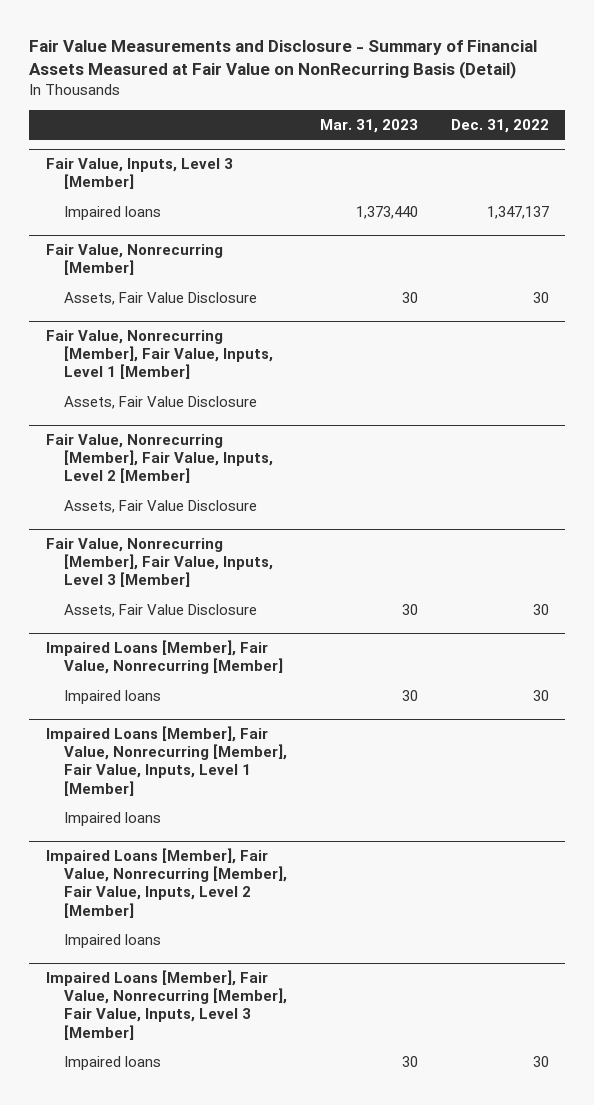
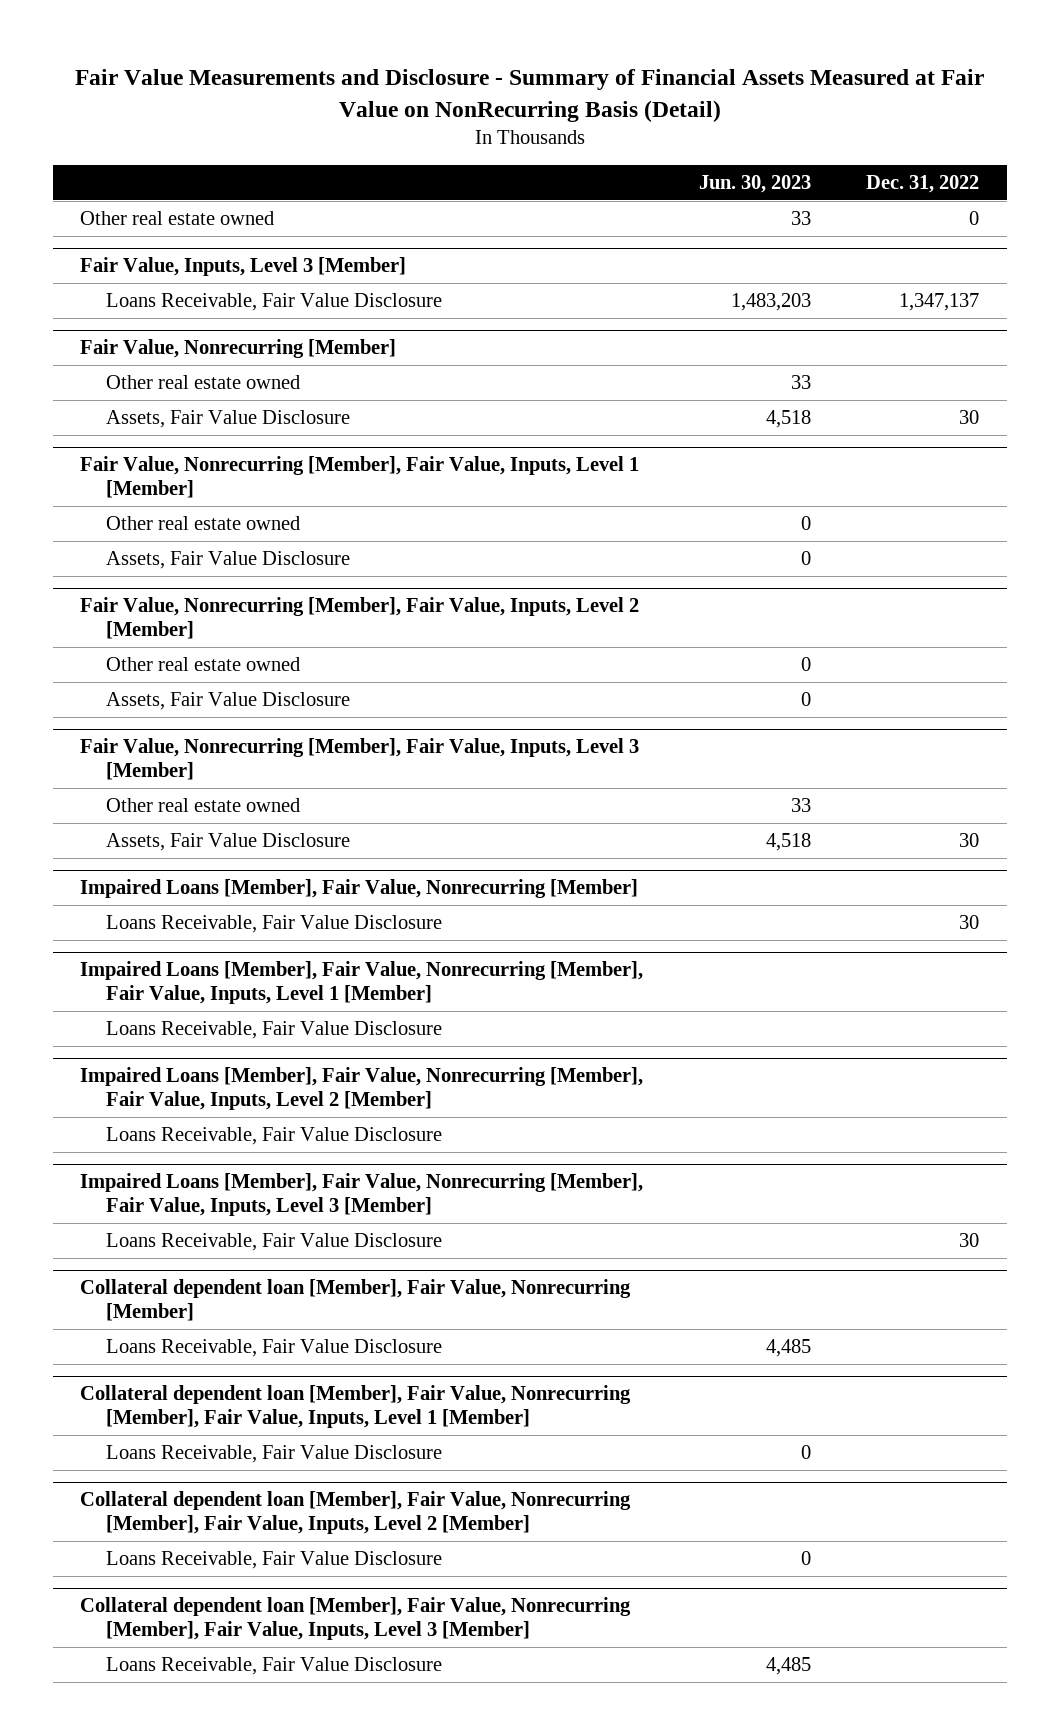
[319,118,418,133] Mar. 31, 2023 -> none
none -> [698,174,811,193] Jun. 30, 2023
none -> [80,211,275,226] Other real estate owned
[63,205,161,220] Impaired loans -> [106,293,443,312] Loans Receivable, Fair Value Disclosure
none -> [106,375,301,390] Other real estate owned
none -> [106,516,301,531] Other real estate owned
none -> [106,657,301,672] Other real estate owned
none -> [106,798,301,813] Other real estate owned
[63,689,161,704] Impaired loans -> [106,915,443,934] Loans Receivable, Fair Value Disclosure
[63,811,161,826] Impaired loans -> [106,1021,443,1040] Loans Receivable, Fair Value Disclosure
[63,933,161,948] Impaired loans -> [106,1127,443,1146] Loans Receivable, Fair Value Disclosure
[63,1055,161,1070] Impaired loans -> [106,1233,443,1252] Loans Receivable, Fair Value Disclosure
none -> [80,1279,632,1322] Collateral dependent loan [Member], Fair Value, Nonrecurring [Member]
none -> [106,1339,443,1358] Loans Receivable, Fair Value Disclosure
none -> [80,1385,632,1429] Collateral dependent loan [Member], Fair Value, Nonrecurring [Member], Fair Value, Inputs, Level 1 [Member]
none -> [106,1445,443,1464] Loans Receivable, Fair Value Disclosure
none -> [80,1491,632,1535] Collateral dependent loan [Member], Fair Value, Nonrecurring [Member], Fair Value, Inputs, Level 2 [Member]
none -> [106,1551,443,1570] Loans Receivable, Fair Value Disclosure
none -> [80,1597,632,1641] Collateral dependent loan [Member], Fair Value, Nonrecurring [Member], Fair Value, Inputs, Level 3 [Member]
none -> [106,1657,443,1676] Loans Receivable, Fair Value Disclosure

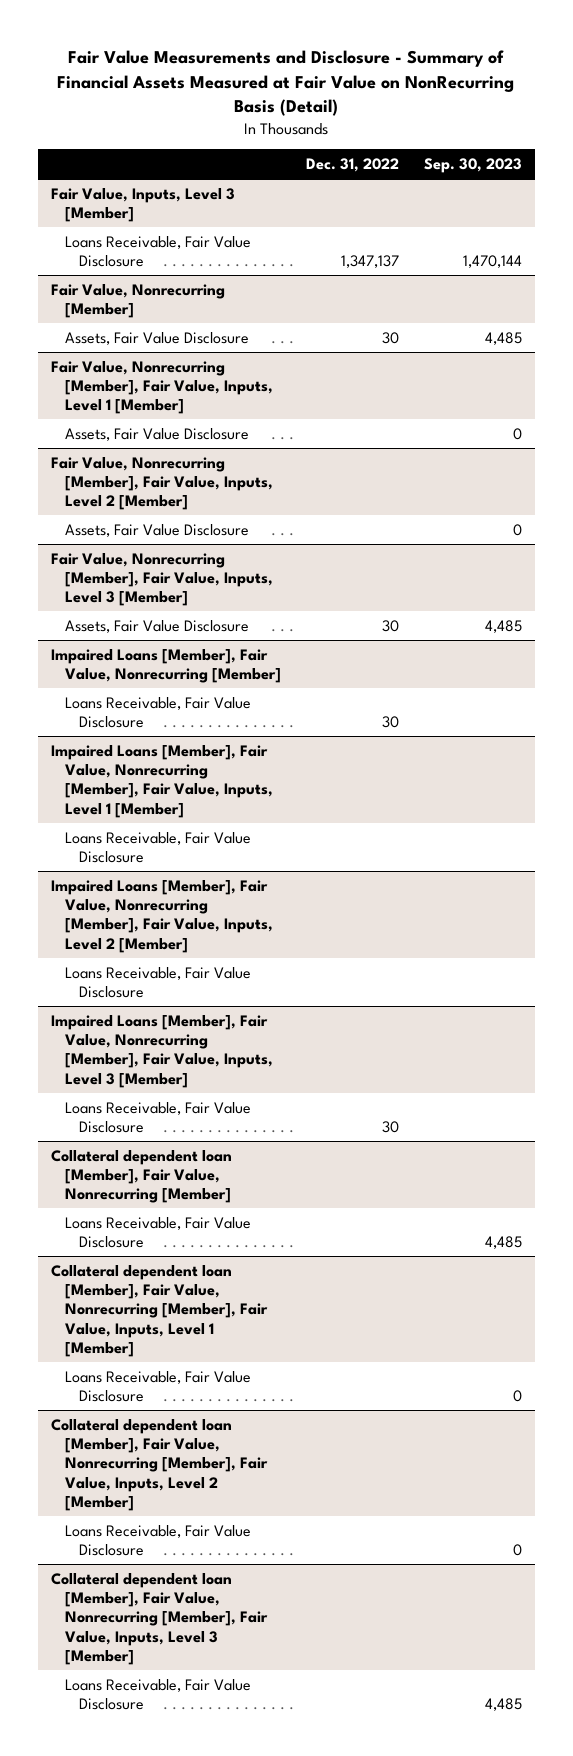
[698,174,811,193] Jun. 30, 2023 -> none
none -> [424,157,523,173] Sep. 30, 2023
[80,211,275,226] Other real estate owned -> none
[106,375,301,390] Other real estate owned -> none
[106,516,301,531] Other real estate owned -> none
[106,657,301,672] Other real estate owned -> none
[106,798,301,813] Other real estate owned -> none

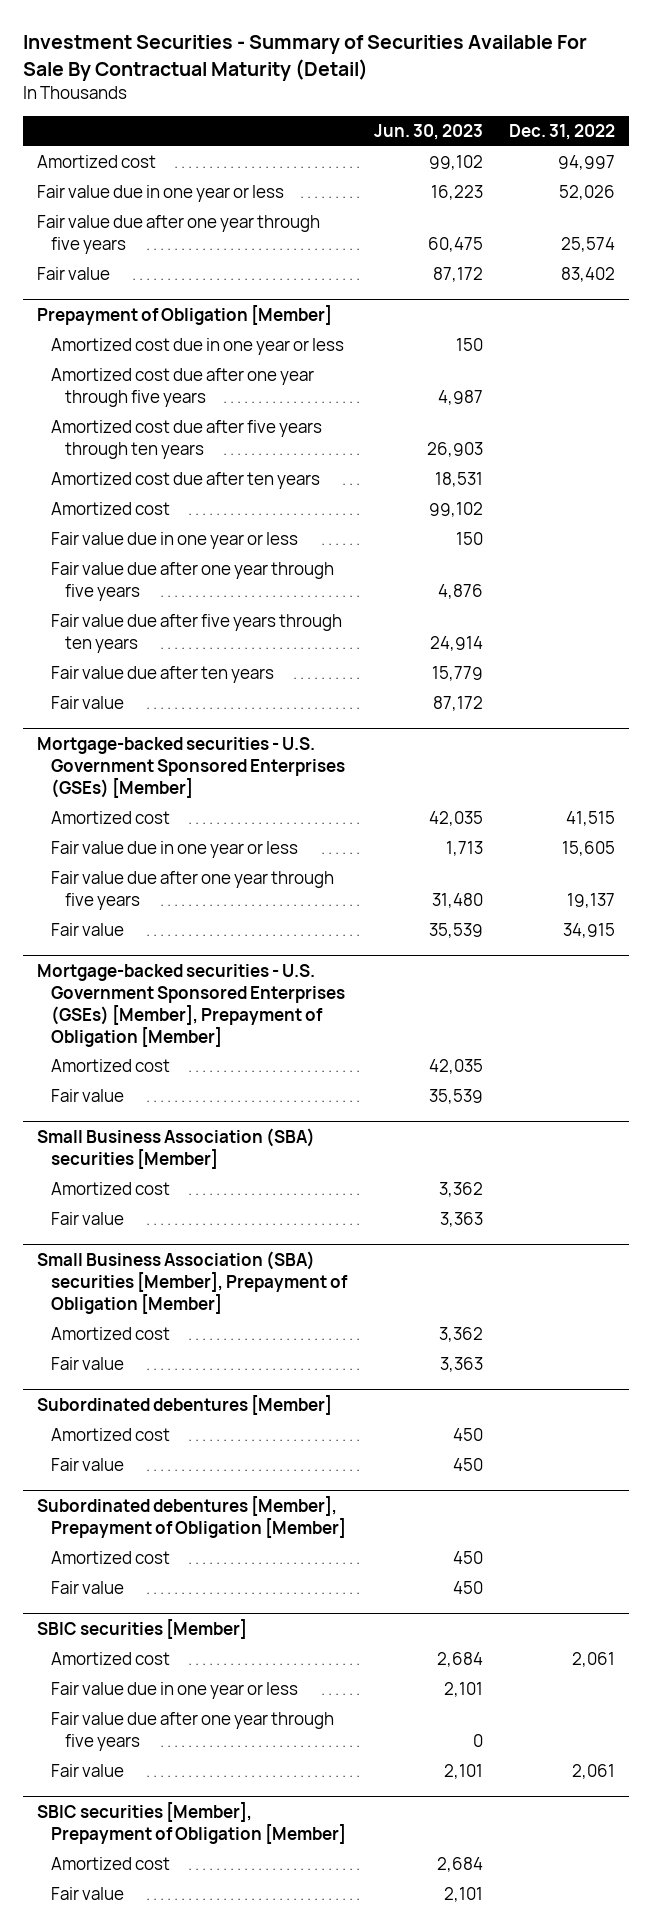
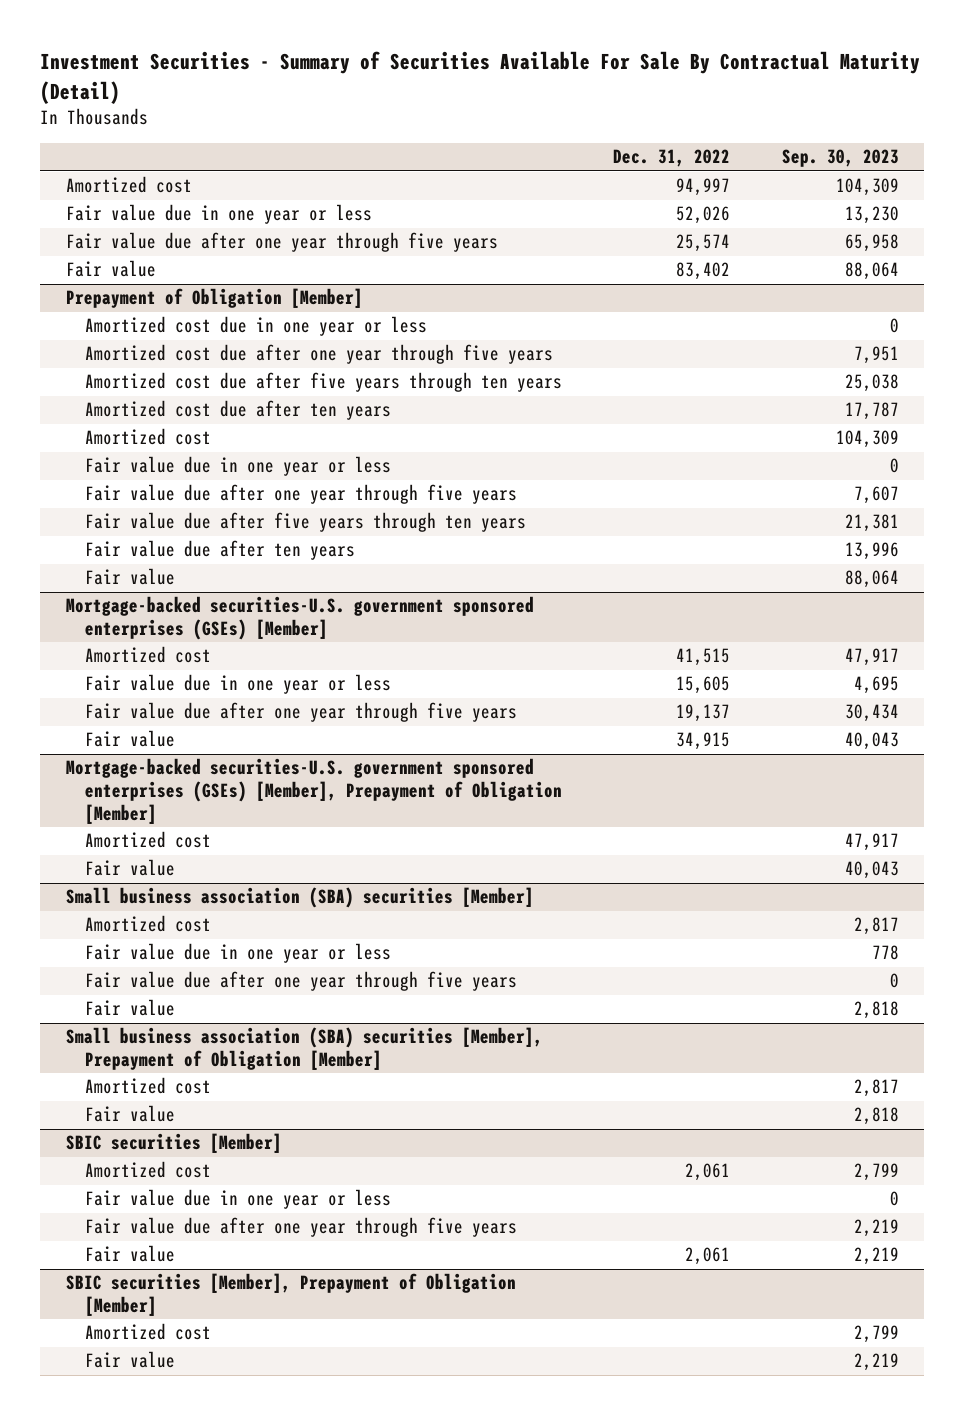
[373,123,483,140] Jun. 30, 2023 -> none
none -> [781,149,899,168] Sep. 30, 2023
[36,737,345,798] Mortgage-backed securities - U.S. Government Sponsored Enterprises (GSEs) [Member] -> [65,596,534,640] Mortgage-backed securities-U.S. government sponsored enterprises (GSEs) [Member]
[36,964,345,1047] Mortgage-backed securities - U.S. Government Sponsored Enterprises (GSEs) [Member], Prepayment of Obligation [Member] -> [65,758,563,824] Mortgage-backed securities-U.S. government sponsored enterprises (GSEs) [Member], Prepayment of Obligation [Member]
[36,1128,315,1169] Small Business Association (SBA) securities [Member] -> [65,887,534,909] Small business association (SBA) securities [Member]
none -> [85,943,392,964] Fair value due in one year or less
none -> [85,971,518,992] Fair value due after one year through five years
[36,1251,348,1314] Small Business Association (SBA) securities [Member], Prepayment of Obligation [Member] -> [65,1027,543,1070] Small business association (SBA) securities [Member], Prepayment of Obligation [Member]
[36,1395,332,1416] Subordinated debentures [Member] -> none
[50,1428,170,1442] Amortized cost -> none
[50,1458,124,1472] Fair value -> none
[36,1496,346,1538] Subordinated debentures [Member], Prepayment of Obligation [Member] -> none
[50,1551,170,1565] Amortized cost -> none
[50,1581,124,1595] Fair value -> none

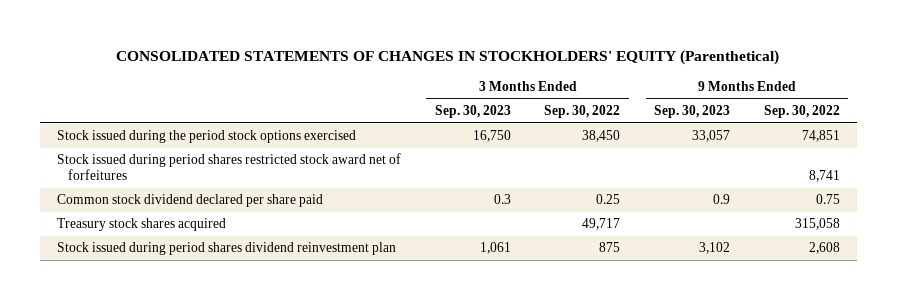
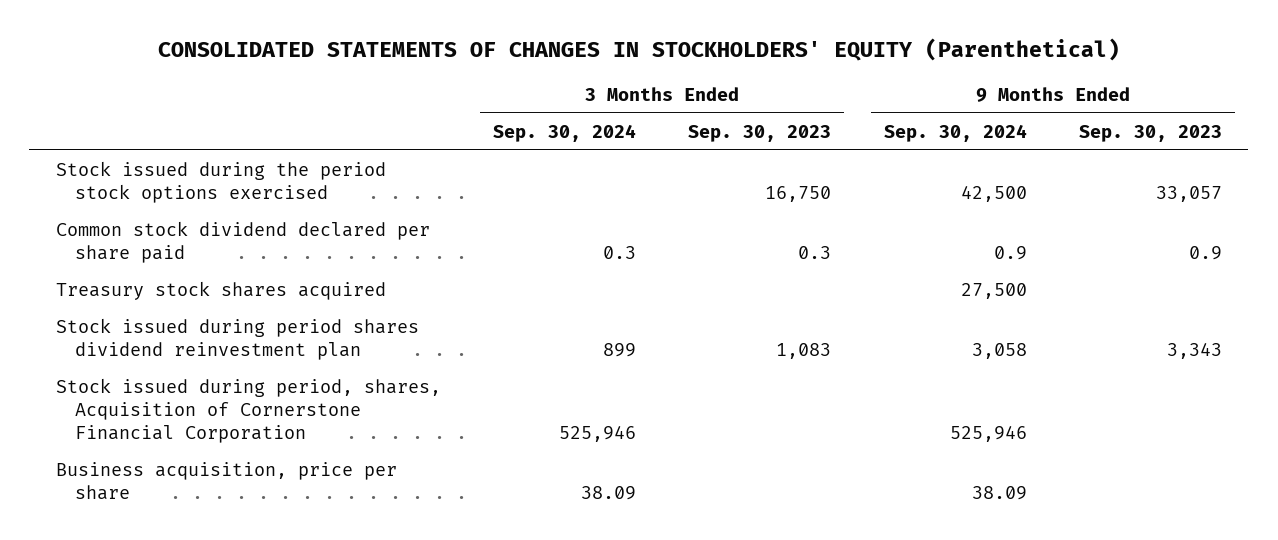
[544,105,621,119] Sep. 30, 2022 -> none
[763,105,840,119] Sep. 30, 2022 -> none
none -> [492,123,636,142] Sep. 30, 2024
none -> [883,123,1027,142] Sep. 30, 2024
[57,153,402,180] Stock issued during period shares restricted stock award net of forfeitures -> none
[479,242,511,255] 1,061 -> [776,343,832,360] 1,083
[699,242,731,255] 3,102 -> [1167,343,1223,360] 3,343
none -> [55,377,441,444] Stock issued during period, shares, Acquisition of Cornerstone Financial Corporation
none -> [55,461,397,501] Business acquisition, price per share

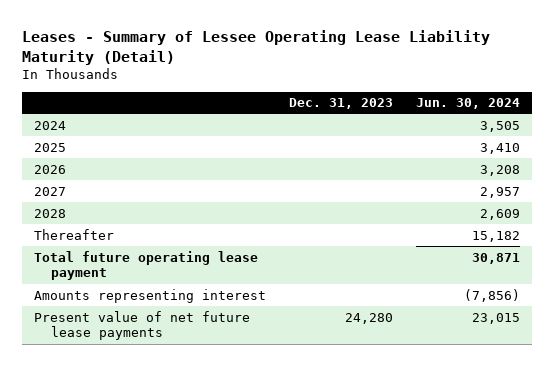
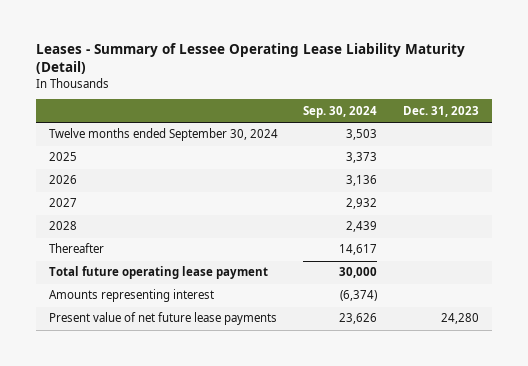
[416,98,521,110] Jun. 30, 2024 -> none
none -> [303,105,378,118] Sep. 30, 2024
[33,120,66,130] 2024 -> [48,128,278,142] Twelve months ended September 30, 2024

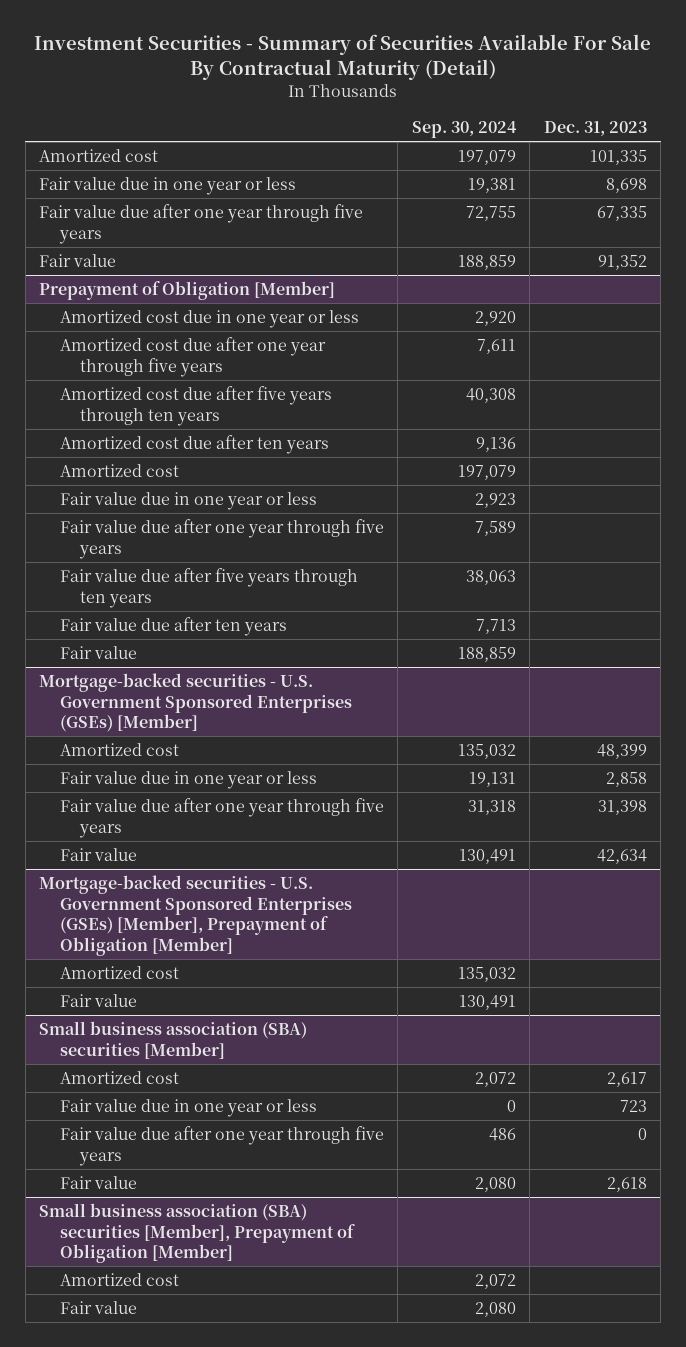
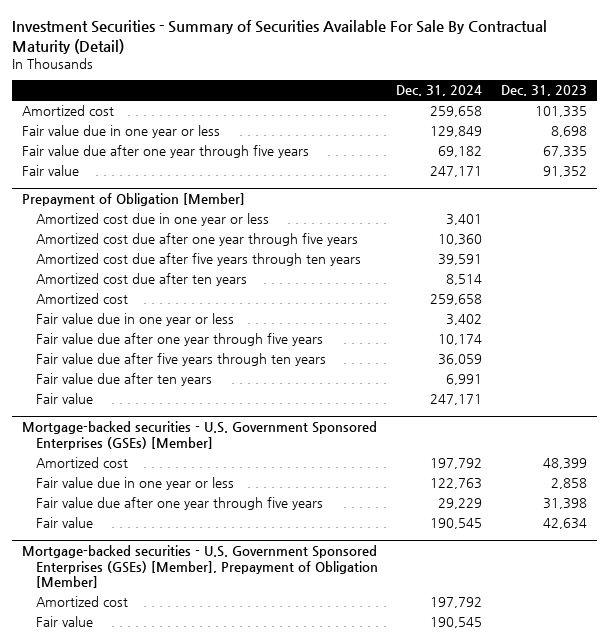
[411,120,517,138] Sep. 30, 2024 -> none
none -> [396,85,483,97] Dec. 31, 2024
[39,1021,308,1059] Small business association (SBA) securities [Member] -> none
[59,1071,179,1085] Amortized cost -> none
[59,1099,317,1118] Fair value due in one year or less -> none
[59,1126,384,1166] Fair value due after one year through five years -> none
[59,1176,137,1190] Fair value -> none
[39,1203,355,1264] Small business association (SBA) securities [Member], Prepayment of Obligation [Member] -> none
[59,1273,179,1287] Amortized cost -> none
[59,1301,137,1315] Fair value -> none

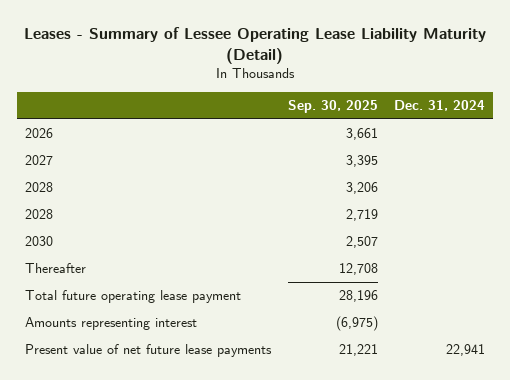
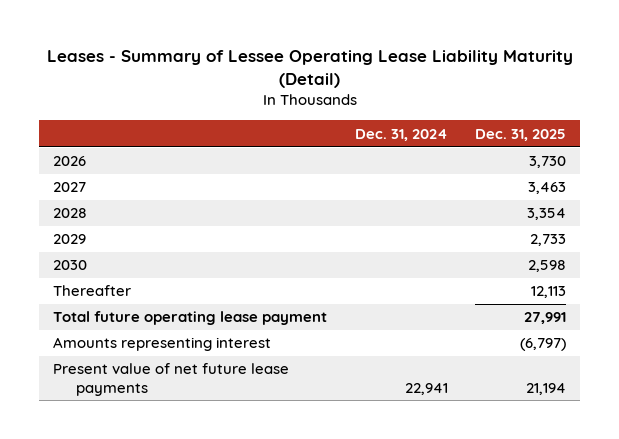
[287,100,378,114] Sep. 30, 2025 -> none
none -> [475,128,567,141] Dec. 31, 2025
[25,209,54,220] 2028 -> [53,234,87,245] 2029

